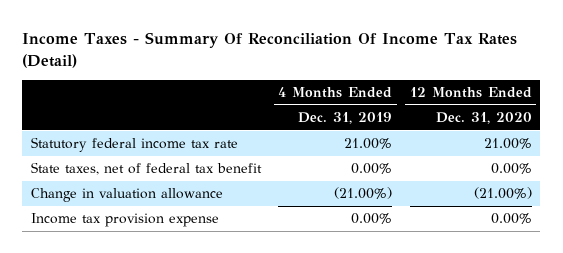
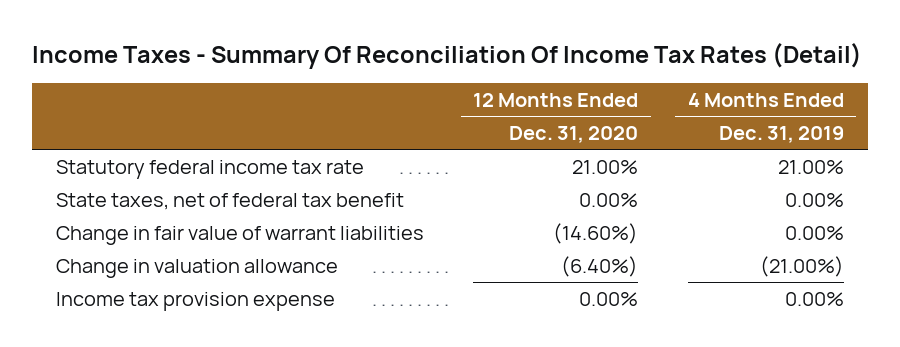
none -> [56,225,425,245] Change in fair value of warrant liabilities
[473,187,532,200] (21.00%) -> [561,255,639,277] (6.40%)

